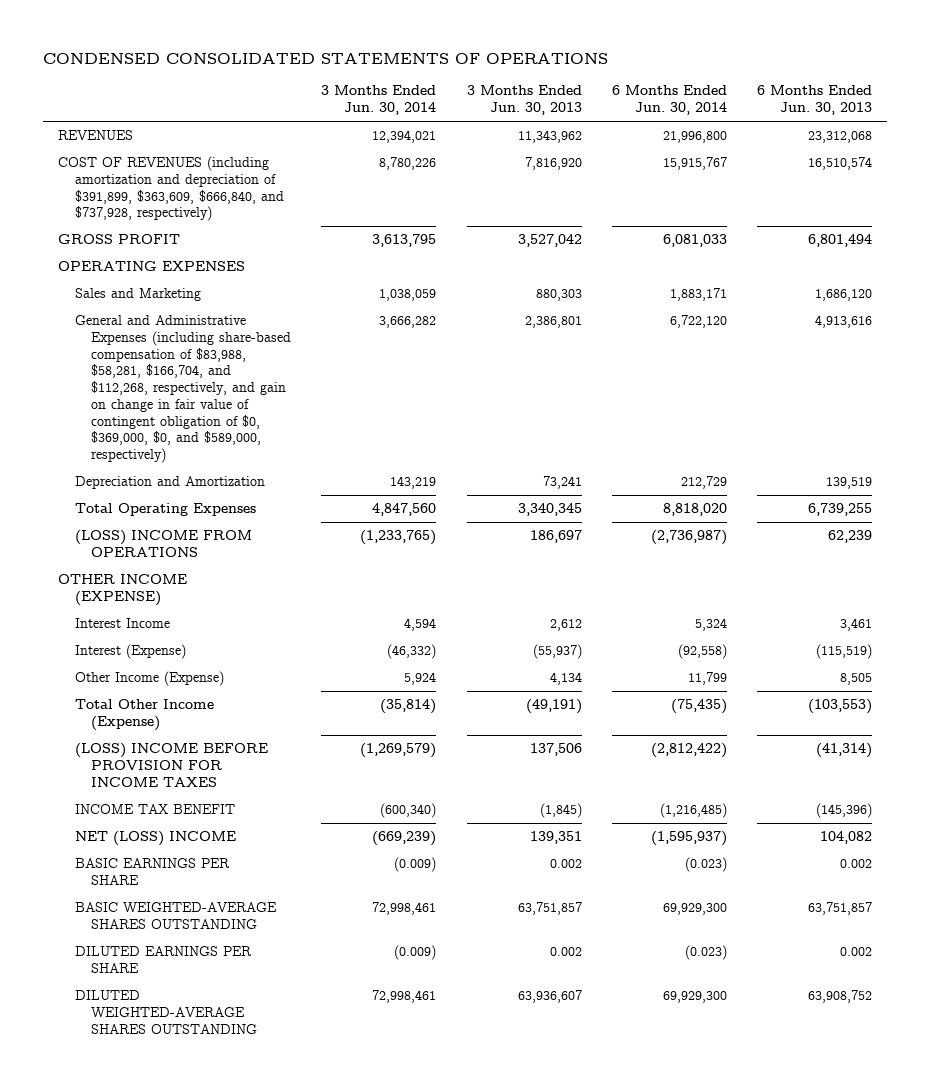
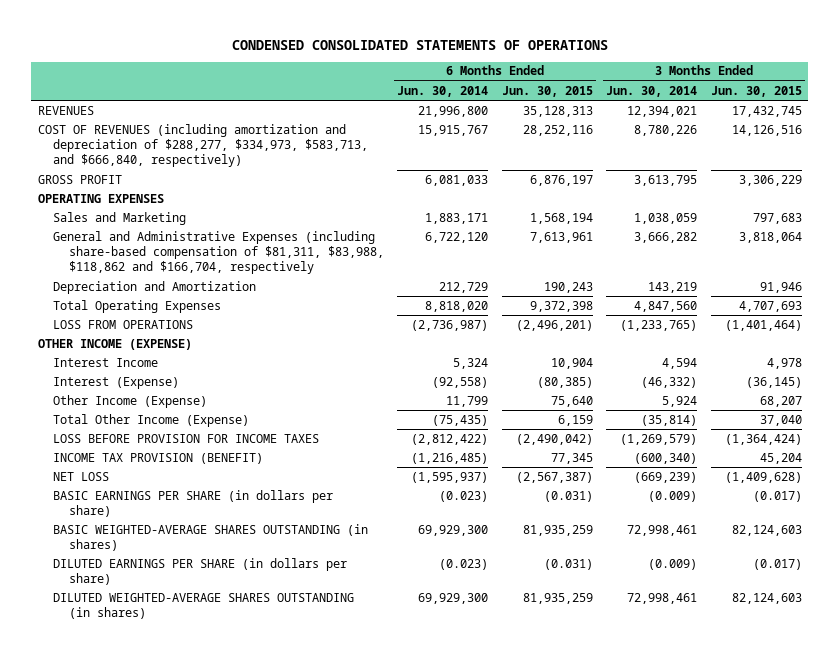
[466,85,582,116] 3 Months Ended Jun. 30, 2013 -> none
[757,85,873,116] 6 Months Ended Jun. 30, 2013 -> none
none -> [501,85,593,97] Jun. 30, 2015
none -> [710,85,802,97] Jun. 30, 2015
[58,156,284,222] COST OF REVENUES (including amortization and depreciation of $391,899, $363,609, $666,840, and $737,928, respectively) -> [37,123,369,168] COST OF REVENUES (including amortization and depreciation of $288,277, $334,973, $583,713, and $666,840, respectively)
[74,315,292,463] General and Administrative Expenses (including share-based compensation of $83,988, $58,281, $166,704, and $112,268, respectively, and gain on change in fair value of contingent obligation of $0, $369,000, $0, and $589,000, respectively) -> [53,230,384,275] General and Administrative Expenses (including share-based compensation of $81,311, $83,988, $118,862 and $166,704, respectively
[74,530,252,557] (LOSS) INCOME FROM OPERATIONS -> [53,319,194,329] LOSS FROM OPERATIONS
[74,743,268,787] (LOSS) INCOME BEFORE PROVISION FOR INCOME TAXES -> [53,433,320,443] LOSS BEFORE PROVISION FOR INCOME TAXES
[74,804,235,815] INCOME TAX BENEFIT -> [53,452,264,464] INCOME TAX PROVISION (BENEFIT)
[74,831,236,847] NET (LOSS) INCOME -> [53,471,110,481] NET LOSS
[74,858,230,885] BASIC EARNINGS PER SHARE -> [53,489,334,518] BASIC EARNINGS PER SHARE (in dollars per share)
[74,902,277,929] BASIC WEIGHTED-AVERAGE SHARES OUTSTANDING -> [53,523,369,552] BASIC WEIGHTED-AVERAGE SHARES OUTSTANDING (in shares)
[74,946,252,973] DILUTED EARNINGS PER SHARE -> [53,557,348,586] DILUTED EARNINGS PER SHARE (in dollars per share)
[74,990,258,1034] DILUTED WEIGHTED-AVERAGE SHARES OUTSTANDING -> [53,592,355,620] DILUTED WEIGHTED-AVERAGE SHARES OUTSTANDING (in shares)

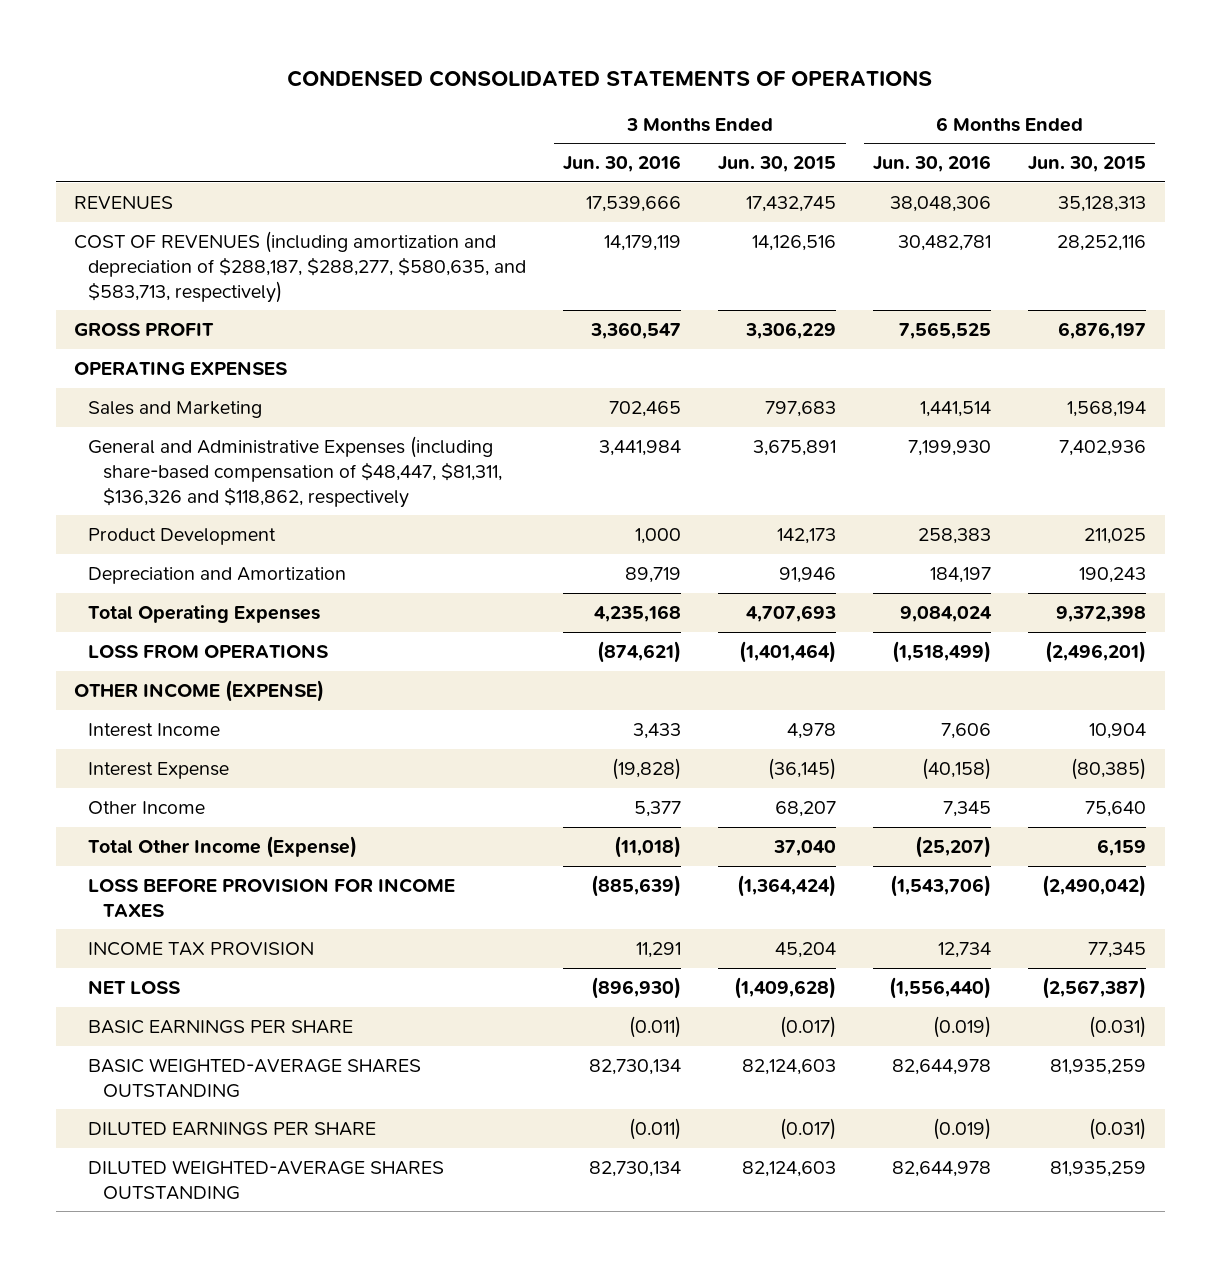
[397,85,489,97] Jun. 30, 2014 -> none
[606,85,698,97] Jun. 30, 2014 -> none
none -> [563,155,682,173] Jun. 30, 2016
none -> [873,155,992,173] Jun. 30, 2016
[37,123,369,168] COST OF REVENUES (including amortization and depreciation of $288,277, $334,973, $583,713, and $666,840, respectively) -> [74,230,527,303] COST OF REVENUES (including amortization and depreciation of $288,187, $288,277, $580,635, and $583,713, respectively)
[53,230,384,275] General and Administrative Expenses (including share-based compensation of $81,311, $83,988, $118,862 and $166,704, respectively -> [88,435,502,508] General and Administrative Expenses (including share-based compensation of $48,447, $81,311, $136,326 and $118,862, respectively
[529,231,593,243] 7,613,961 -> [1059,439,1147,456] 7,402,936
[738,231,802,243] 3,818,064 -> [753,439,837,456] 3,675,891
none -> [88,527,277,545] Product Development
[53,376,180,389] Interest (Expense) -> [88,761,230,779] Interest Expense
[53,394,208,408] Other Income (Expense) -> [88,800,206,814] Other Income
[53,452,264,464] INCOME TAX PROVISION (BENEFIT) -> [88,941,315,956] INCOME TAX PROVISION
[53,489,334,518] BASIC EARNINGS PER SHARE (in dollars per share) -> [88,1019,354,1034] BASIC EARNINGS PER SHARE
[53,523,369,552] BASIC WEIGHTED-AVERAGE SHARES OUTSTANDING (in shares) -> [88,1057,422,1098] BASIC WEIGHTED-AVERAGE SHARES OUTSTANDING
[53,557,348,586] DILUTED EARNINGS PER SHARE (in dollars per share) -> [88,1121,377,1136] DILUTED EARNINGS PER SHARE
[53,592,355,620] DILUTED WEIGHTED-AVERAGE SHARES OUTSTANDING (in shares) -> [88,1159,445,1200] DILUTED WEIGHTED-AVERAGE SHARES OUTSTANDING

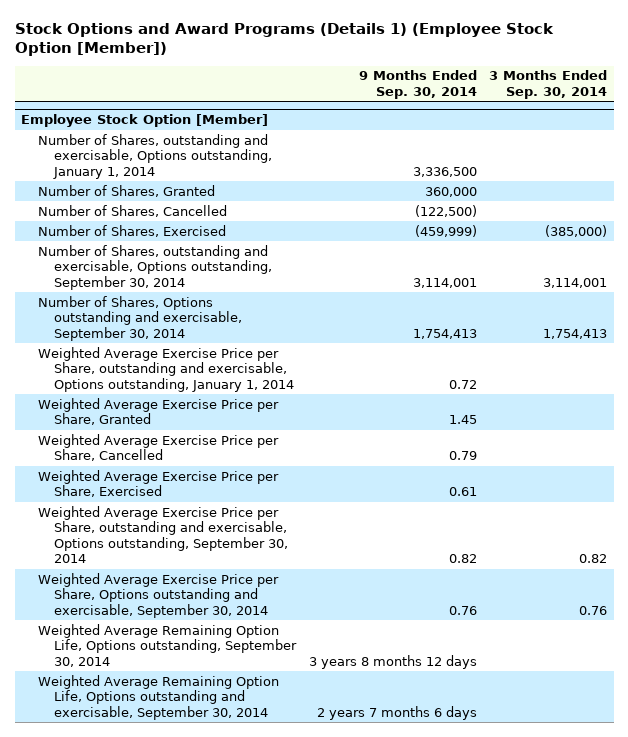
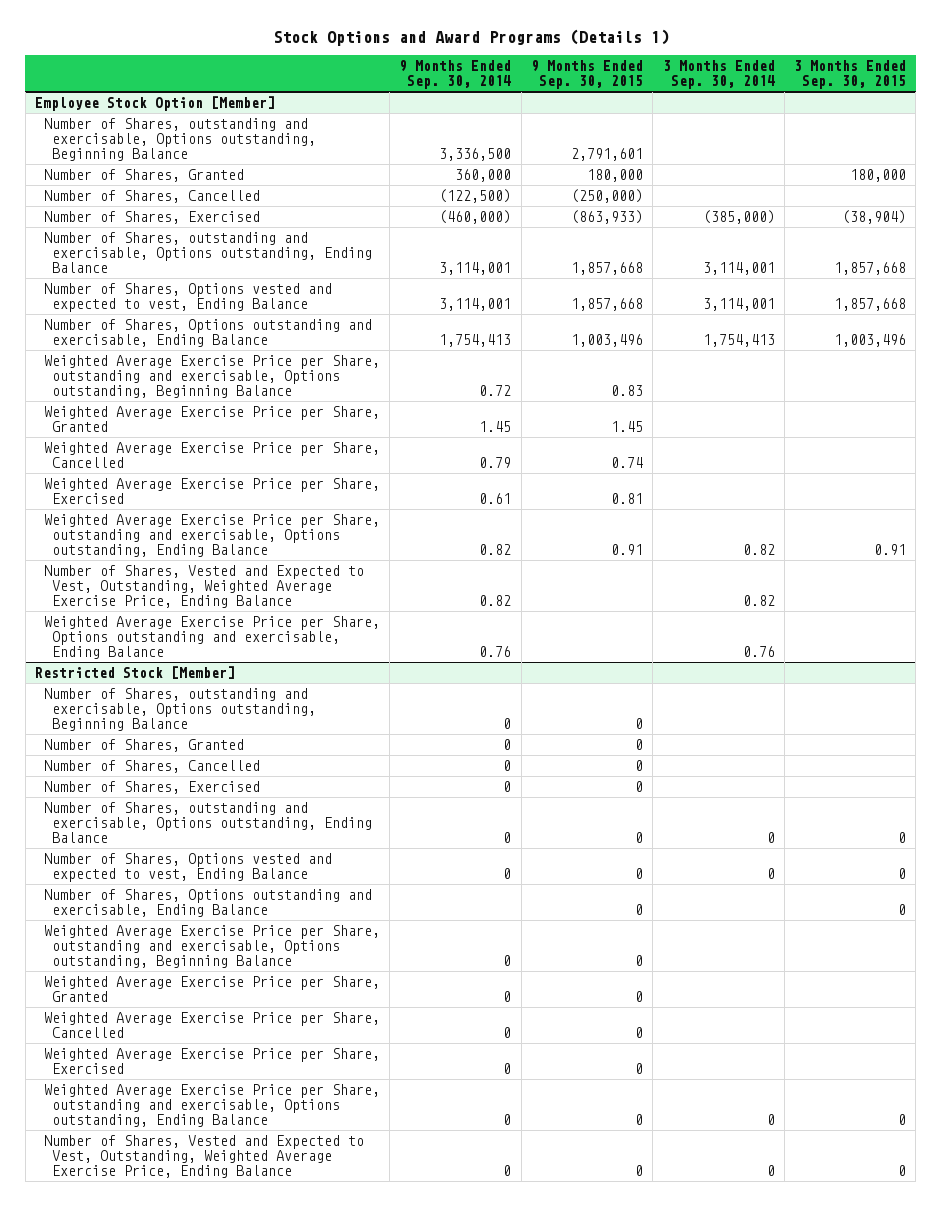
[14,22,554,57] Stock Options and Award Programs (Details 1) (Employee Stock Option [Member]) -> [272,29,669,47] Stock Options and Award Programs (Details 1)
none -> [530,59,643,89] 9 Months Ended Sep. 30, 2015
none -> [794,59,907,89] 3 Months Ended Sep. 30, 2015
[37,133,273,179] Number of Shares, outstanding and exercisable, Options outstanding, January 1, 2014 -> [43,118,317,161] Number of Shares, outstanding and exercisable, Options outstanding, Beginning Balance
[414,224,477,237] (459,999) -> [439,210,512,225] (460,000)
[37,244,273,290] Number of Shares, outstanding and exercisable, Options outstanding, September 30, 2014 -> [43,232,373,273] Number of Shares, outstanding and exercisable, Options outstanding, Ending Balance
none -> [43,283,332,312] Number of Shares, Options vested and expected to vest, Ending Balance
[37,295,243,341] Number of Shares, Options outstanding and exercisable, September 30, 2014 -> [43,319,372,347] Number of Shares, Options outstanding and exercisable, Ending Balance
[37,346,295,392] Weighted Average Exercise Price per Share, outstanding and exercisable, Options outstanding, January 1, 2014 -> [43,355,380,398] Weighted Average Exercise Price per Share, outstanding and exercisable, Options outstanding, Beginning Balance
[37,623,298,667] Weighted Average Remaining Option Life, Options outstanding, September 30, 2014 -> none
[37,674,279,720] Weighted Average Remaining Option Life, Options outstanding and exercisable, September 30, 2014 -> none
[37,505,289,564] Weighted Average Exercise Price per Share, outstanding and exercisable, Options outstanding, September 30, 2014 -> [43,514,380,557] Weighted Average Exercise Price per Share, outstanding and exercisable, Options outstanding, Ending Balance
none -> [43,565,364,608] Number of Shares, Vested and Expected to Vest, Outstanding, Weighted Average Exercise Price, Ending Balance
[37,572,279,618] Weighted Average Exercise Price per Share, Options outstanding and exercisable, September 30, 2014 -> [43,616,380,659] Weighted Average Exercise Price per Share, Options outstanding and exercisable, Ending Balance
none -> [35,666,236,680] Restricted Stock [Member]
none -> [43,688,317,731] Number of Shares, outstanding and exercisable, Options outstanding, Beginning Balance
none -> [43,739,244,753] Number of Shares, Granted
none -> [43,760,260,774] Number of Shares, Cancelled
none -> [43,781,260,795] Number of Shares, Exercised
none -> [43,802,373,843] Number of Shares, outstanding and exercisable, Options outstanding, Ending Balance
none -> [43,853,332,882] Number of Shares, Options vested and expected to vest, Ending Balance
none -> [43,889,372,917] Number of Shares, Options outstanding and exercisable, Ending Balance
none -> [43,925,380,968] Weighted Average Exercise Price per Share, outstanding and exercisable, Options outstanding, Beginning Balance
none -> [43,976,380,1002] Weighted Average Exercise Price per Share, Granted
none -> [43,1012,380,1038] Weighted Average Exercise Price per Share, Cancelled
none -> [43,1048,380,1074] Weighted Average Exercise Price per Share, Exercised
none -> [43,1084,380,1127] Weighted Average Exercise Price per Share, outstanding and exercisable, Options outstanding, Ending Balance
none -> [43,1135,364,1178] Number of Shares, Vested and Expected to Vest, Outstanding, Weighted Average Exercise Price, Ending Balance

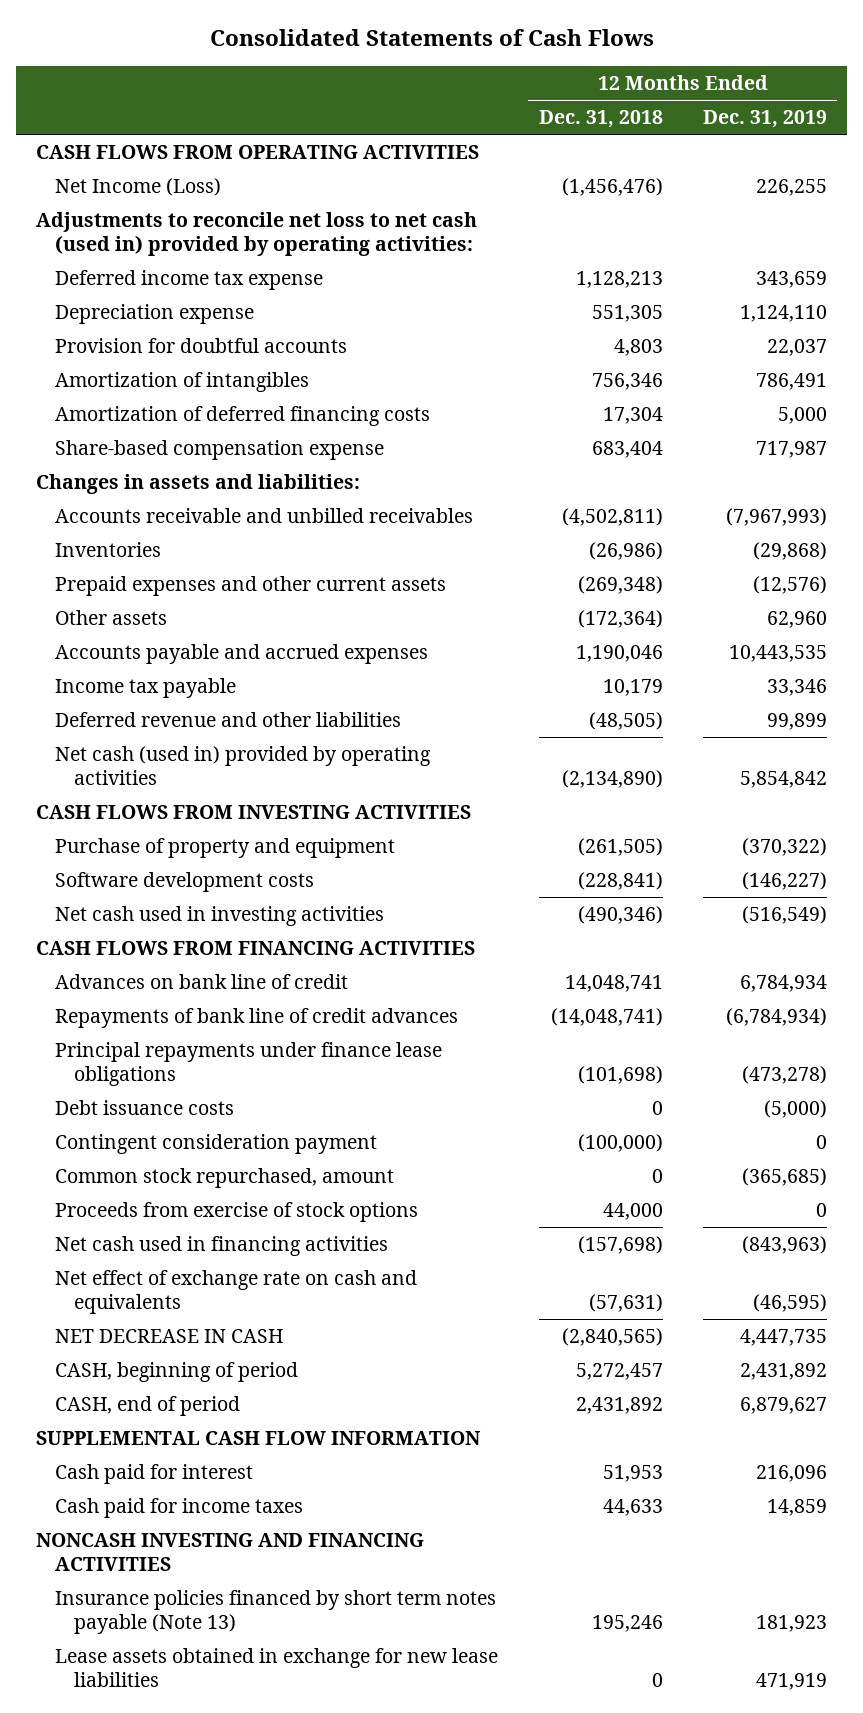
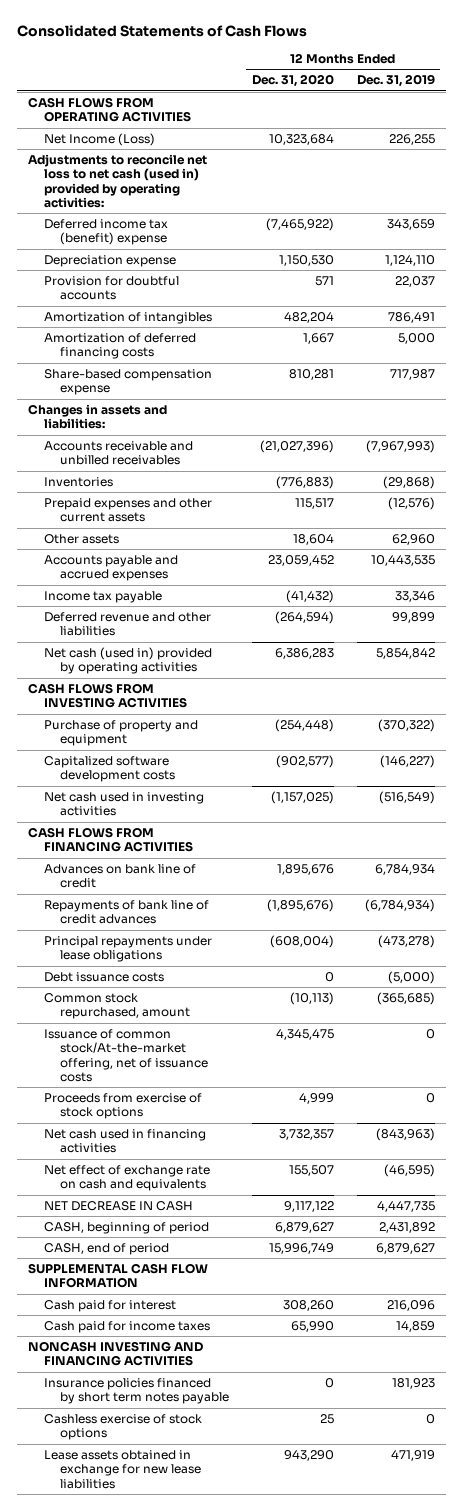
[538,110,663,129] Dec. 31, 2018 -> none
none -> [251,74,334,88] Dec. 31, 2020
[55,270,324,291] Deferred income tax expense -> [44,219,169,246] Deferred income tax (benefit) expense
[55,872,315,893] Software development costs -> [44,756,176,783] Capitalized software development costs
[55,1042,443,1086] Principal repayments under finance lease obligations -> [44,936,213,963] Principal repayments under lease obligations
[55,1134,378,1155] Contingent consideration payment -> none
none -> [44,1029,209,1083] Issuance of common stock/At-the-market offering, net of issuance costs
[55,1590,497,1634] Insurance policies financed by short term notes payable (Note 13) -> [44,1378,230,1405] Insurance policies financed by short term notes payable
none -> [44,1414,203,1441] Cashless exercise of stock options

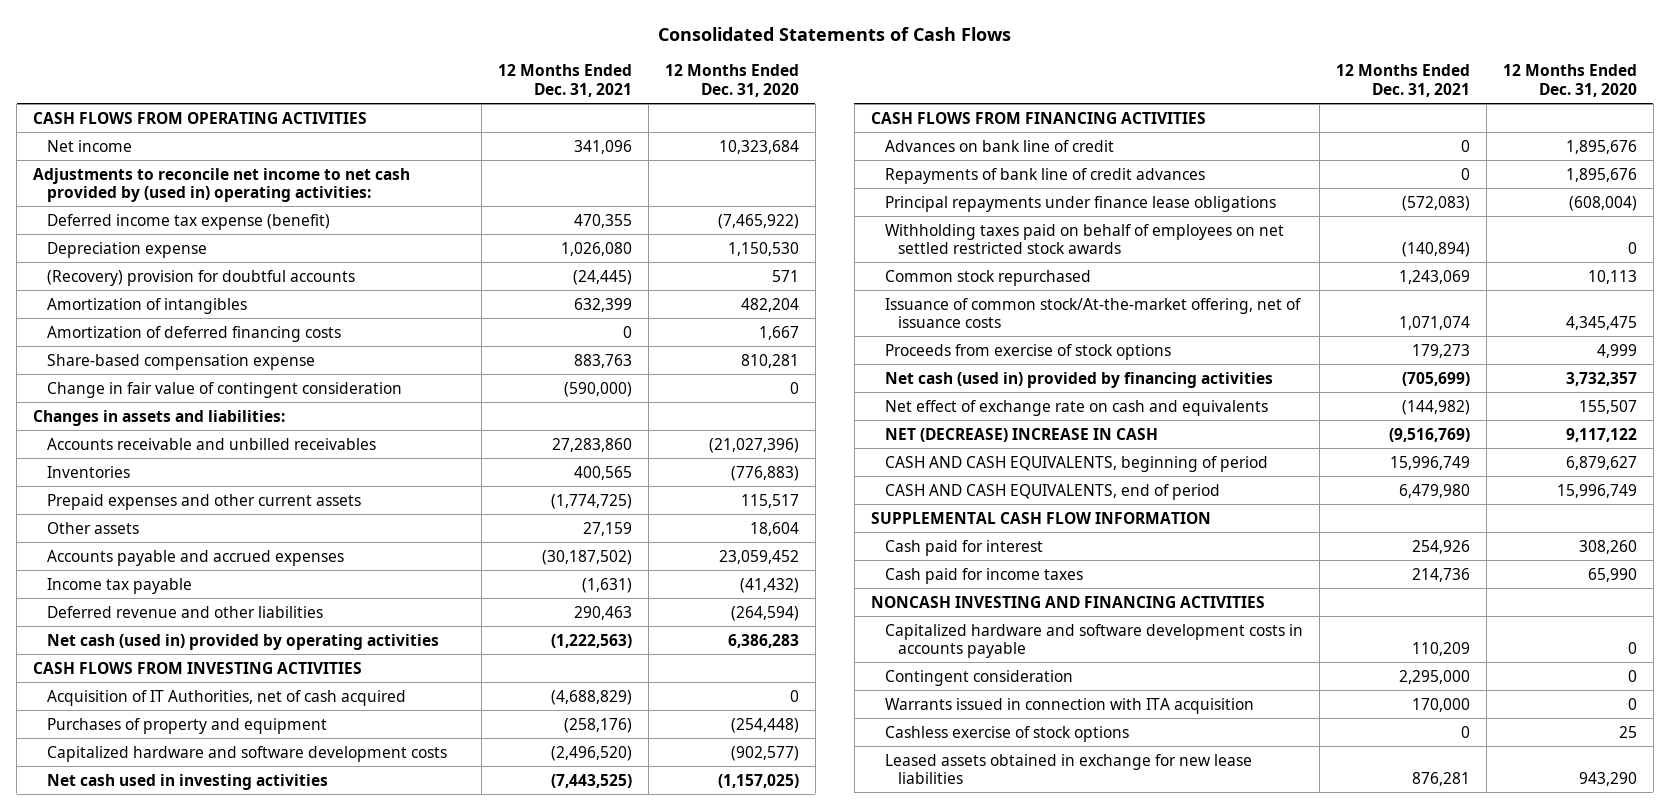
[356,74,435,88] Dec. 31, 2019 -> none
none -> [498,64,633,97] 12 Months Ended Dec. 31, 2021
[44,133,156,147] Net Income (Loss) -> [47,139,133,152] Net income
[28,154,208,209] Adjustments to reconcile net loss to net cash (used in) provided by operating activities: -> [33,167,411,203] Adjustments to reconcile net income to net cash provided by (used in) operating activities:
[44,219,169,246] Deferred income tax (benefit) expense -> [47,213,331,230] Deferred income tax expense (benefit)
[44,276,180,301] Provision for doubtful accounts -> [47,269,356,286] (Recovery) provision for doubtful accounts
none -> [47,381,403,398] Change in fair value of contingent consideration
none -> [47,689,407,706] Acquisition of IT Authorities, net of cash acquired
[44,720,199,747] Purchase of property and equipment -> [47,717,328,734] Purchases of property and equipment
[44,756,176,783] Capitalized software development costs -> [47,745,448,762] Capitalized hardware and software development costs
[44,972,165,983] Debt issuance costs -> none
[266,899,334,913] (1,895,676) -> [1565,167,1637,182] 1,895,676
[44,936,213,963] Principal repayments under lease obligations -> [884,195,1276,212] Principal repayments under finance lease obligations
none -> [884,223,1284,255] Withholding taxes paid on behalf of employees on net settled restricted stock awards
[44,993,191,1020] Common stock repurchased, amount -> [884,269,1091,286] Common stock repurchased
[289,992,334,1006] (10,113) -> [1587,269,1637,284] 10,113
[44,1129,207,1154] Net cash used in financing activities -> [884,371,1273,388] Net cash (used in) provided by financing activities
[44,1201,194,1212] NET DECREASE IN CASH -> [884,427,1158,442] NET (DECREASE) INCREASE IN CASH
[44,1222,210,1235] CASH, beginning of period -> [884,455,1268,472] CASH AND CASH EQUIVALENTS, beginning of period
[44,1243,170,1256] CASH, end of period -> [884,483,1220,500] CASH AND CASH EQUIVALENTS, end of period
[44,1378,230,1405] Insurance policies financed by short term notes payable -> none
none -> [884,623,1303,659] Capitalized hardware and software development costs in accounts payable
none -> [884,669,1073,686] Contingent consideration
none -> [884,697,1254,714] Warrants issued in connection with ITA acquisition
[44,1450,202,1489] Lease assets obtained in exchange for new lease liabilities -> [884,753,1252,785] Leased assets obtained in exchange for new lease liabilities

